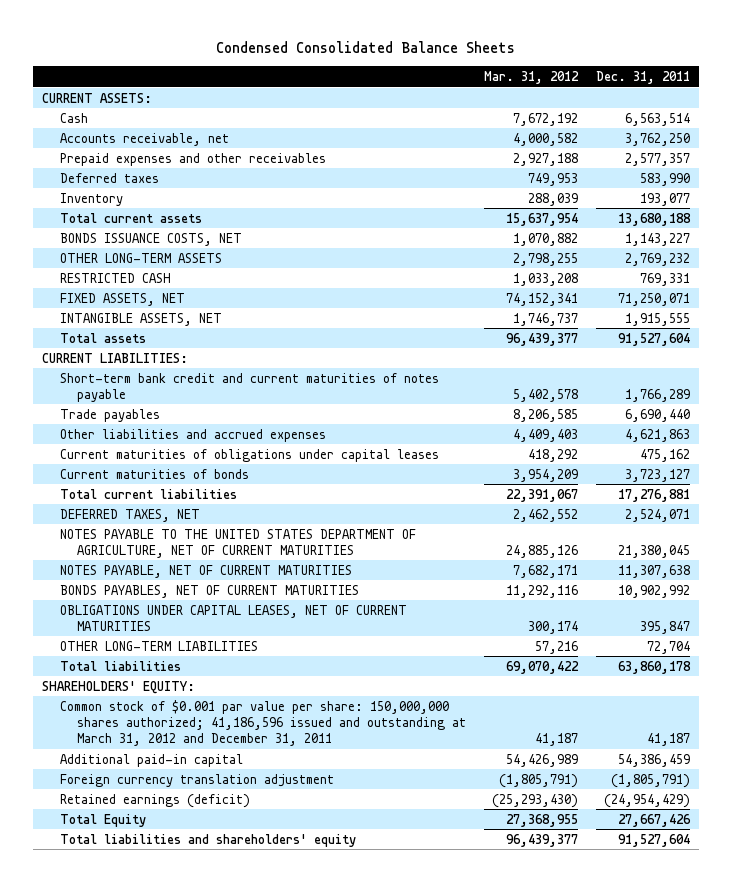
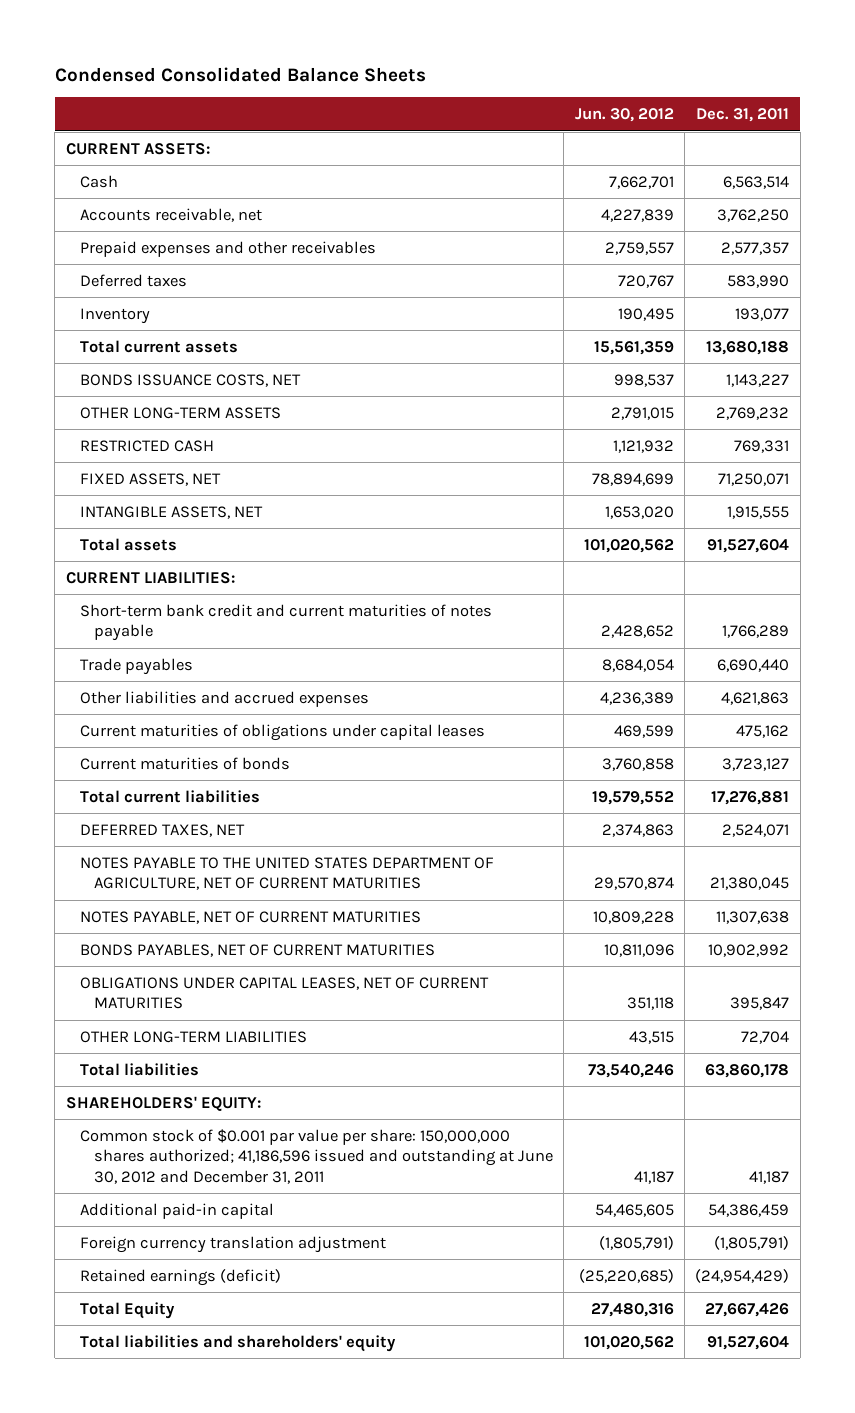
[483,70,579,84] Mar. 31, 2012 -> none
none -> [574,108,674,123] Jun. 30, 2012
[59,699,466,747] Common stock of $0.001 par value per share: 150,000,000 shares authorized; 41,186,596 issued and outstanding at March 31, 2012 and December 31, 2011 -> [79,1128,553,1184] Common stock of $0.001 par value per share: 150,000,000 shares authorized; 41,186,596 issued and outstanding at June 30, 2012 and December 31, 2011

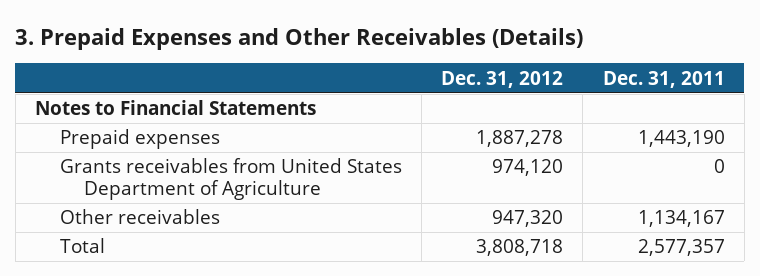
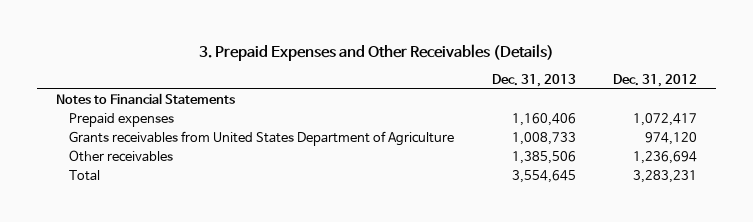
[602,70,725,88] Dec. 31, 2011 -> none
none -> [491,73,576,87] Dec. 31, 2013
[476,130,564,148] 1,887,278 -> [632,113,697,127] 1,072,417
[492,210,564,228] 947,320 -> [632,151,697,165] 1,236,694
[476,239,564,257] 3,808,718 -> [632,170,697,184] 3,283,231

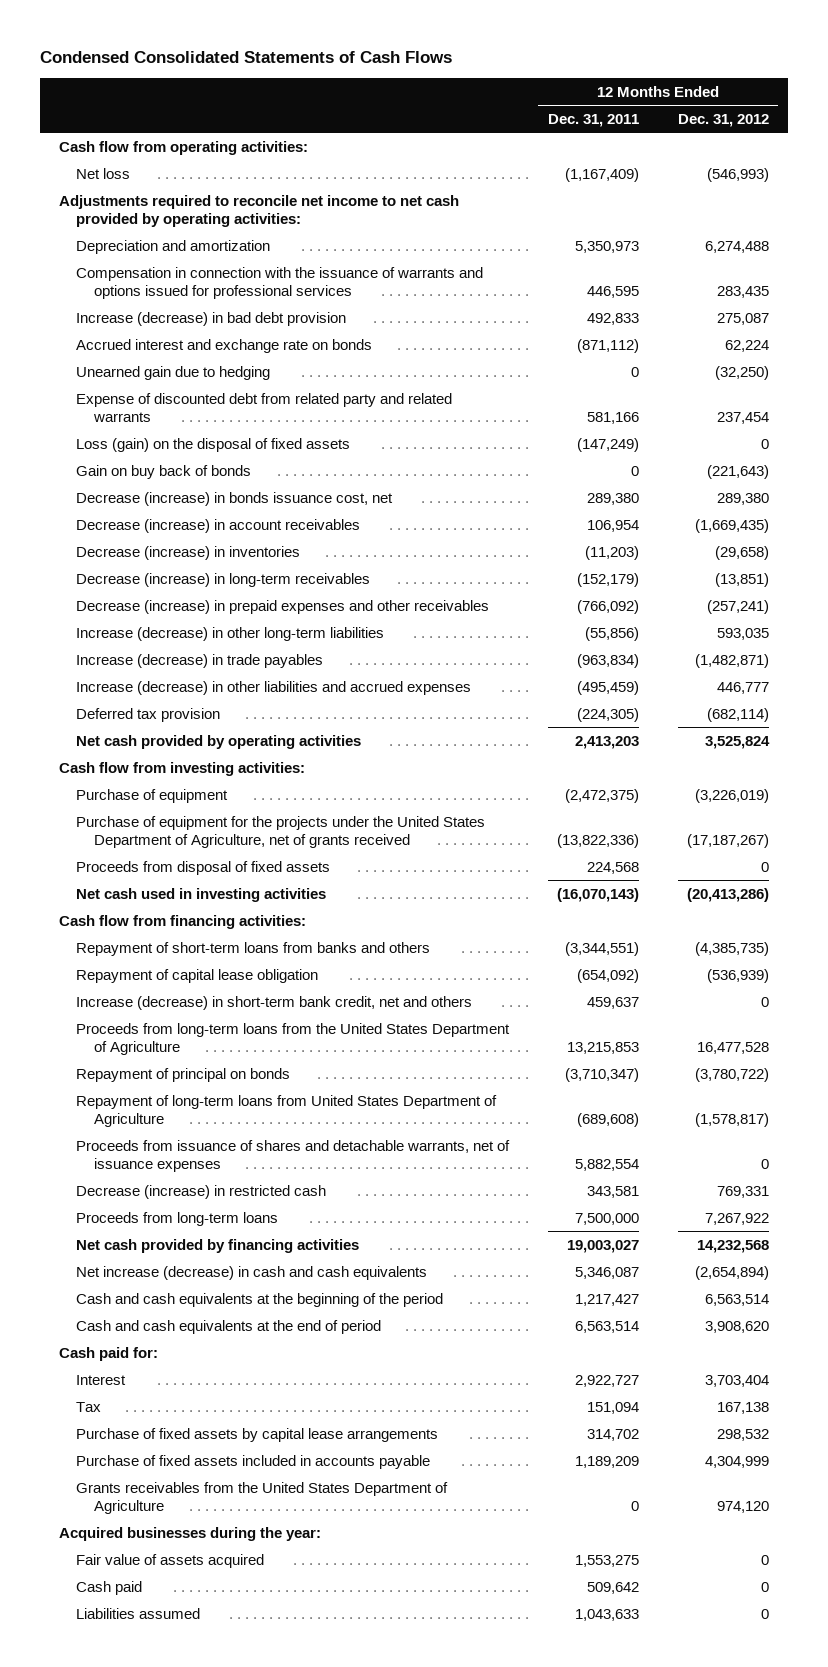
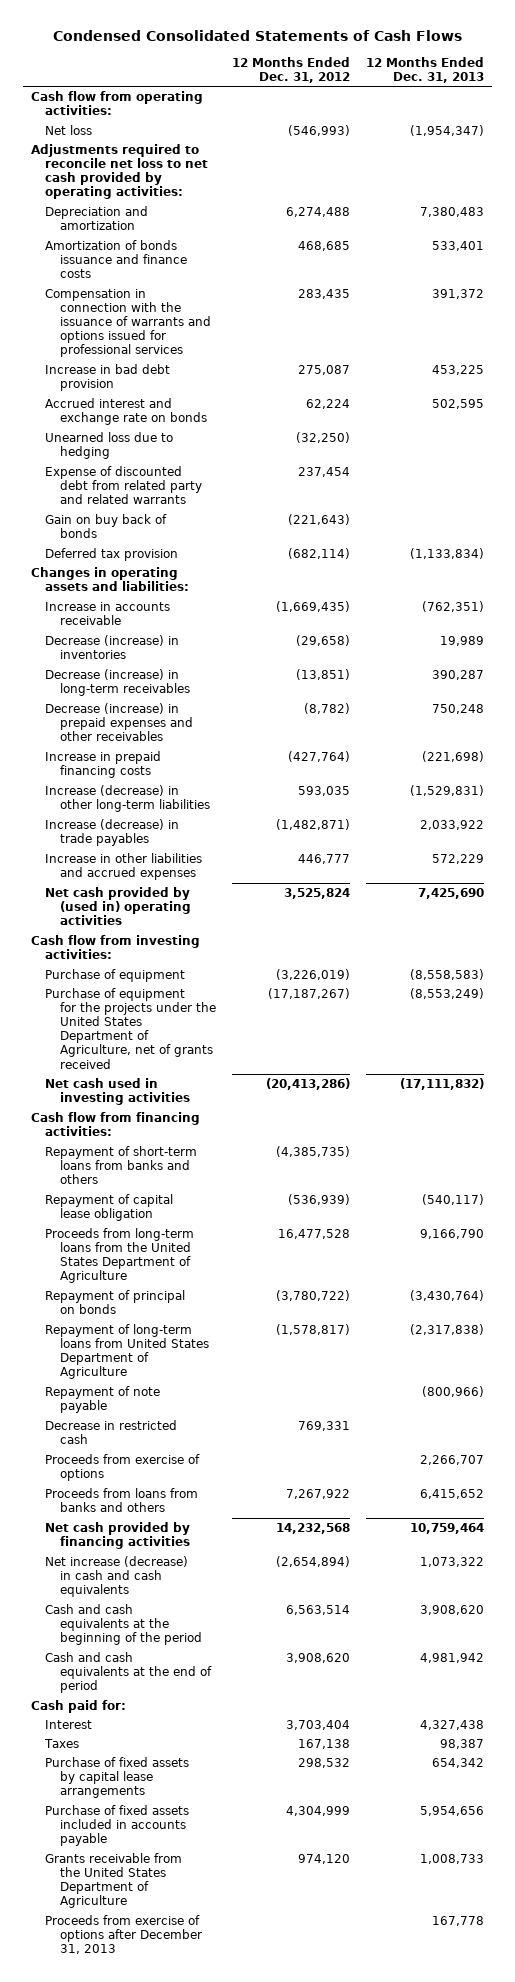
[548,113,640,127] Dec. 31, 2011 -> none
none -> [366,56,485,83] 12 Months Ended Dec. 31, 2013
[59,194,460,227] Adjustments required to reconcile net income to net cash provided by operating activities: -> [30,143,209,200] Adjustments required to reconcile net loss to net cash provided by operating activities:
none -> [45,239,187,279] Amortization of bonds issuance and finance costs
[76,311,347,326] Increase (decrease) in bad debt provision -> [45,363,171,392] Increase in bad debt provision
[76,365,271,380] Unearned gain due to hedging -> [45,431,174,460] Unearned loss due to hedging
[76,437,351,452] Loss (gain) on the disposal of fixed assets -> none
[76,491,394,506] Decrease (increase) in bonds issuance cost, net -> none
[76,707,221,722] Deferred tax provision -> [45,547,179,561] Deferred tax provision
none -> [30,566,190,592] Changes in operating assets and liabilities:
[76,518,361,533] Decrease (increase) in account receivables -> [45,601,171,626] Increase in accounts receivable
[706,599,769,614] (257,241) -> [304,702,351,714] (8,782)
none -> [45,750,162,779] Increase in prepaid financing costs
[76,680,472,695] Increase (decrease) in other liabilities and accrued expenses -> [45,852,203,881] Increase in other liabilities and accrued expenses
[76,734,362,749] Net cash provided by operating activities -> [45,886,191,926] Net cash provided by (used in) operating activities
[76,860,331,875] Proceeds from disposal of fixed assets -> none
[76,995,473,1010] Increase (decrease) in short-term bank credit, net and others -> none
[76,1139,511,1172] Proceeds from issuance of shares and detachable warrants, net of issuance expenses -> none
none -> [45,1385,161,1414] Repayment of note payable
[76,1184,327,1199] Decrease (increase) in restricted cash -> [45,1419,178,1445] Decrease in restricted cash
none -> [45,1453,201,1482] Proceeds from exercise of options
[76,1211,279,1226] Proceeds from long-term loans -> [45,1487,199,1513] Proceeds from loans from banks and others
[76,1401,102,1412] Tax -> [44,1738,80,1748] Taxes
[59,1526,322,1541] Acquired businesses during the year: -> none
[76,1553,265,1568] Fair value of assets acquired -> none
[76,1580,143,1595] Cash paid -> none
[76,1607,201,1619] Liabilities assumed -> none
[76,1481,449,1514] Grants receivables from the United States Department of Agriculture -> [45,1852,183,1909] Grants receivable from the United States Department of Agriculture
none -> [45,1914,202,1955] Proceeds from exercise of options after December 31, 2013

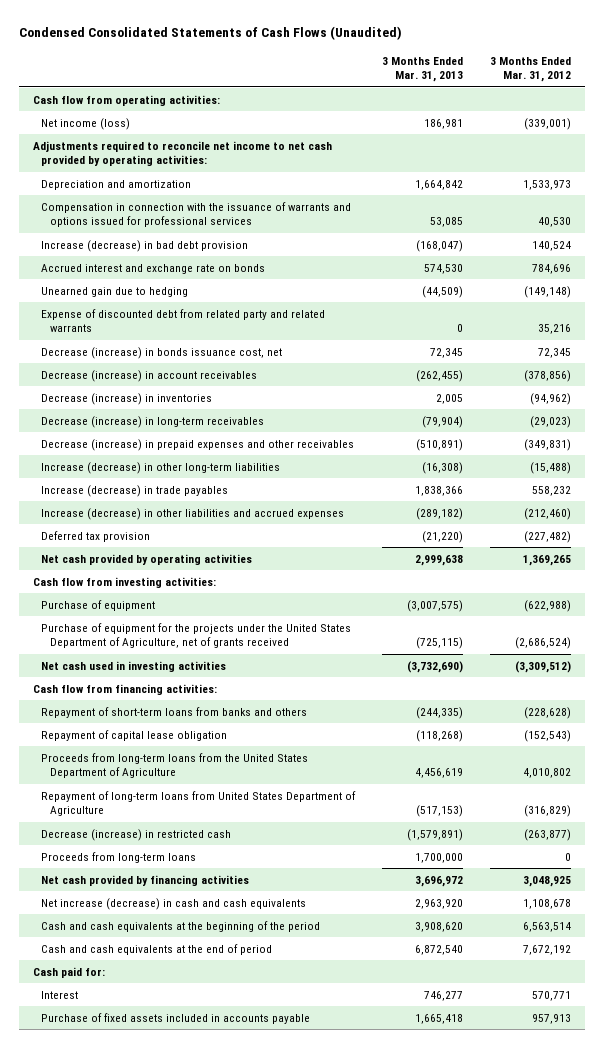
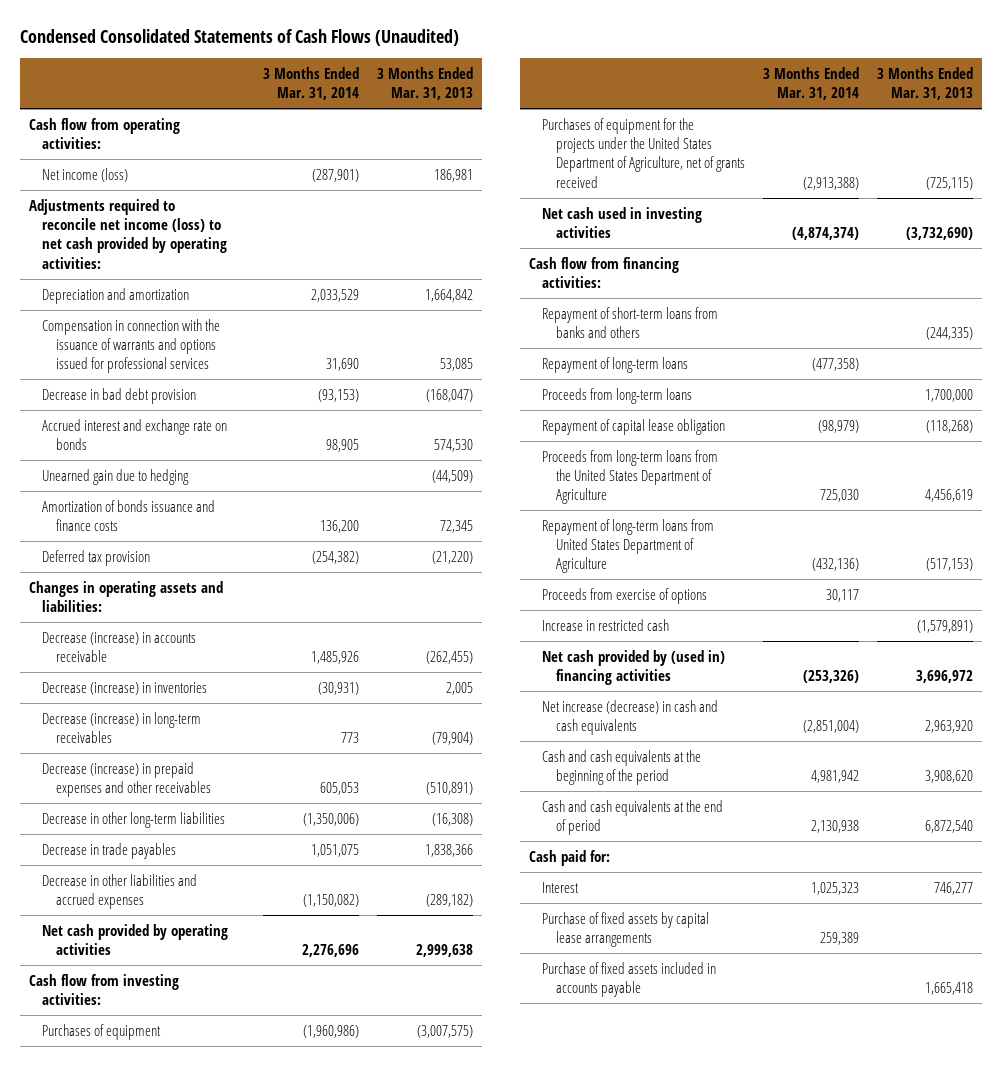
[490,56,572,83] 3 Months Ended Mar. 31, 2012 -> none
none -> [262,66,359,101] 3 Months Ended Mar. 31, 2014
[32,140,332,167] Adjustments required to reconcile net income to net cash provided by operating activities: -> [28,198,228,269] Adjustments required to reconcile net income (loss) to net cash provided by operating activities:
[41,239,249,252] Increase (decrease) in bad debt provision -> [42,387,197,404] Decrease in bad debt provision
[41,308,326,333] Expense of discounted debt from related party and related warrants -> none
[41,346,283,359] Decrease (increase) in bonds issuance cost, net -> [42,499,216,532] Amortization of bonds issuance and finance costs
[41,530,151,542] Deferred tax provision -> [42,549,151,566] Deferred tax provision
none -> [28,580,223,613] Changes in operating assets and liabilities:
[41,369,258,382] Decrease (increase) in account receivables -> [42,631,197,663] Decrease (increase) in accounts receivable
[41,461,281,474] Increase (decrease) in other long-term liabilities -> [42,811,226,828] Decrease in other long-term liabilities
[41,484,229,497] Increase (decrease) in trade payables -> [42,842,177,859] Decrease in trade payables
[41,507,345,520] Increase (decrease) in other liabilities and accrued expenses -> [42,873,198,910] Decrease in other liabilities and accrued expenses
[41,599,156,611] Purchase of equipment -> [42,1023,162,1040] Purchases of equipment
[41,622,352,649] Purchase of equipment for the projects under the United States Department of Agriculture, net of grants received -> [542,117,745,188] Purchases of equipment for the projects under the United States Department of Agriculture, net of grants received
none -> [542,356,689,373] Repayment of long-term loans
[41,851,197,863] Proceeds from long-term loans -> [542,387,693,404] Proceeds from long-term loans
none -> [542,587,708,604] Proceeds from exercise of options
[41,828,232,841] Decrease (increase) in restricted cash -> [542,618,670,631] Increase in restricted cash
[41,874,250,886] Net cash provided by financing activities -> [542,649,726,686] Net cash provided by (used in) financing activities
none -> [542,911,710,948] Purchase of fixed assets by capital lease arrangements

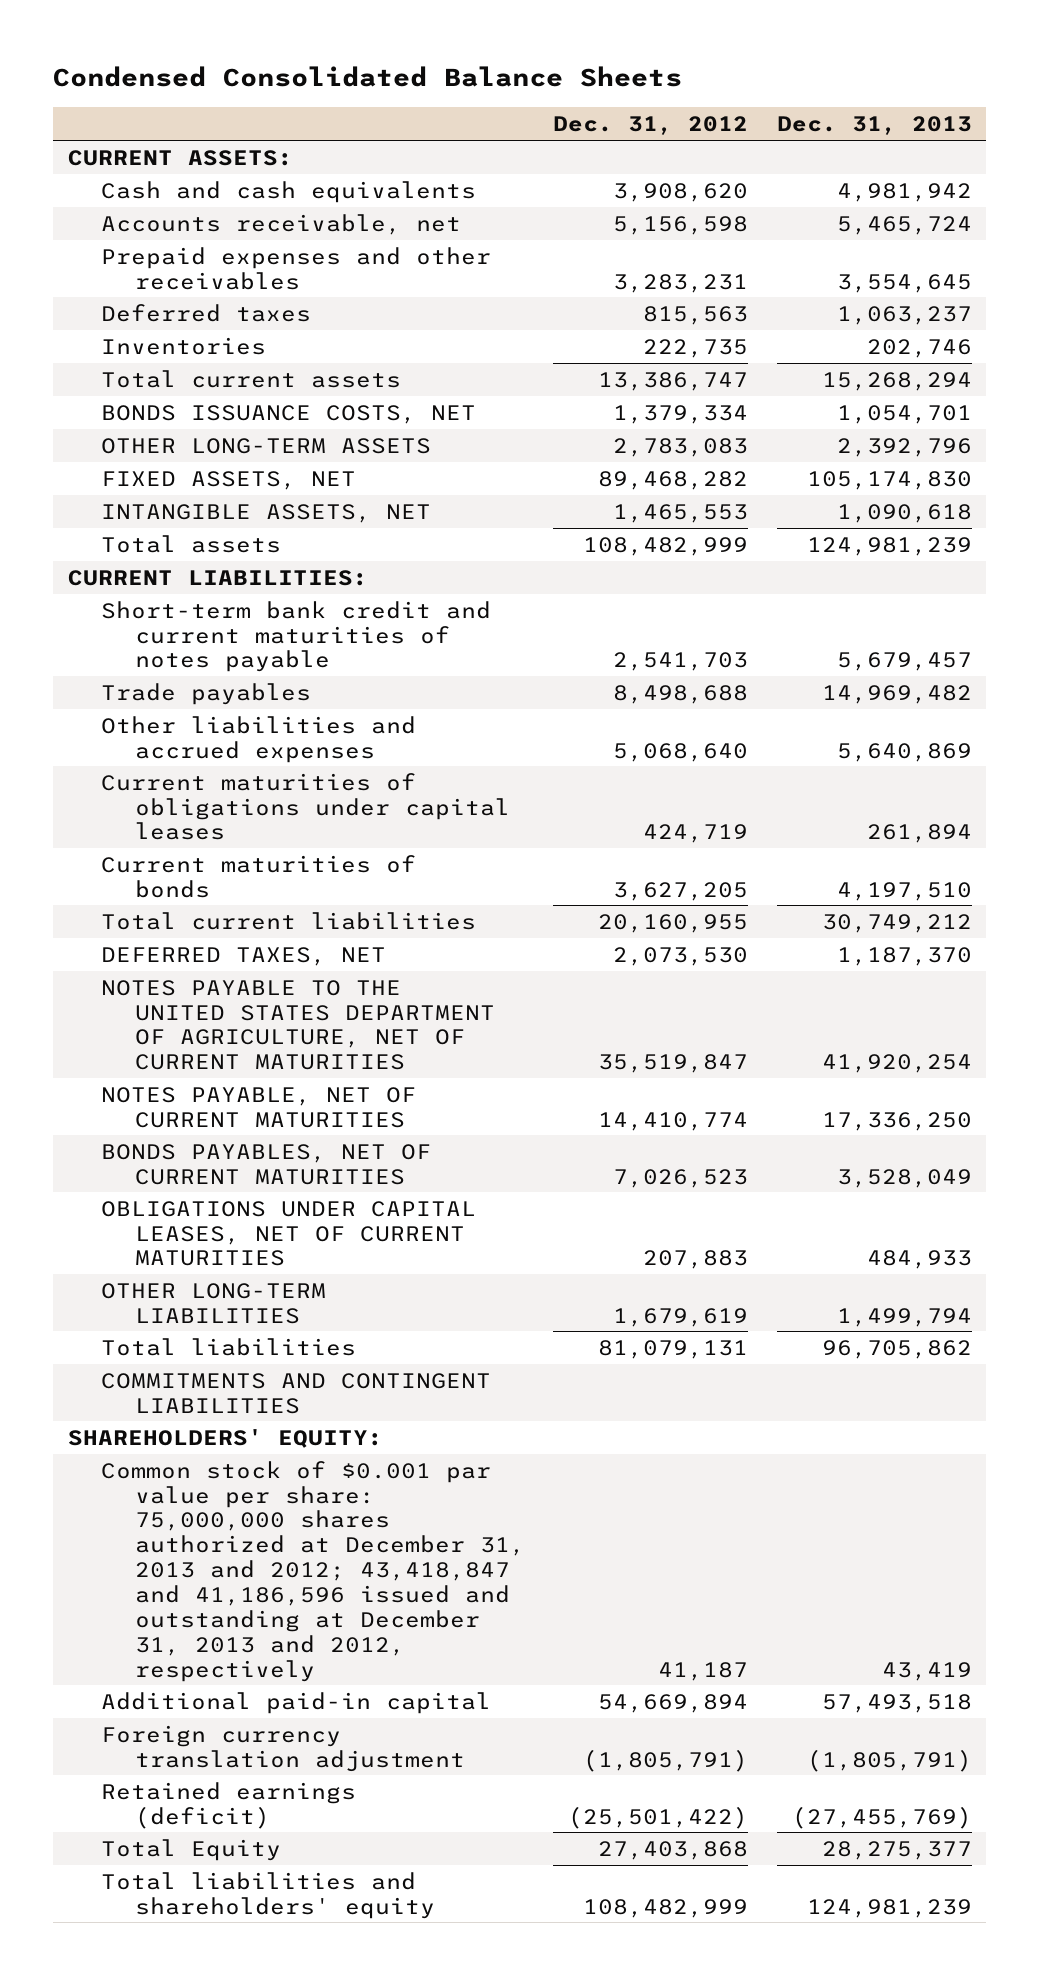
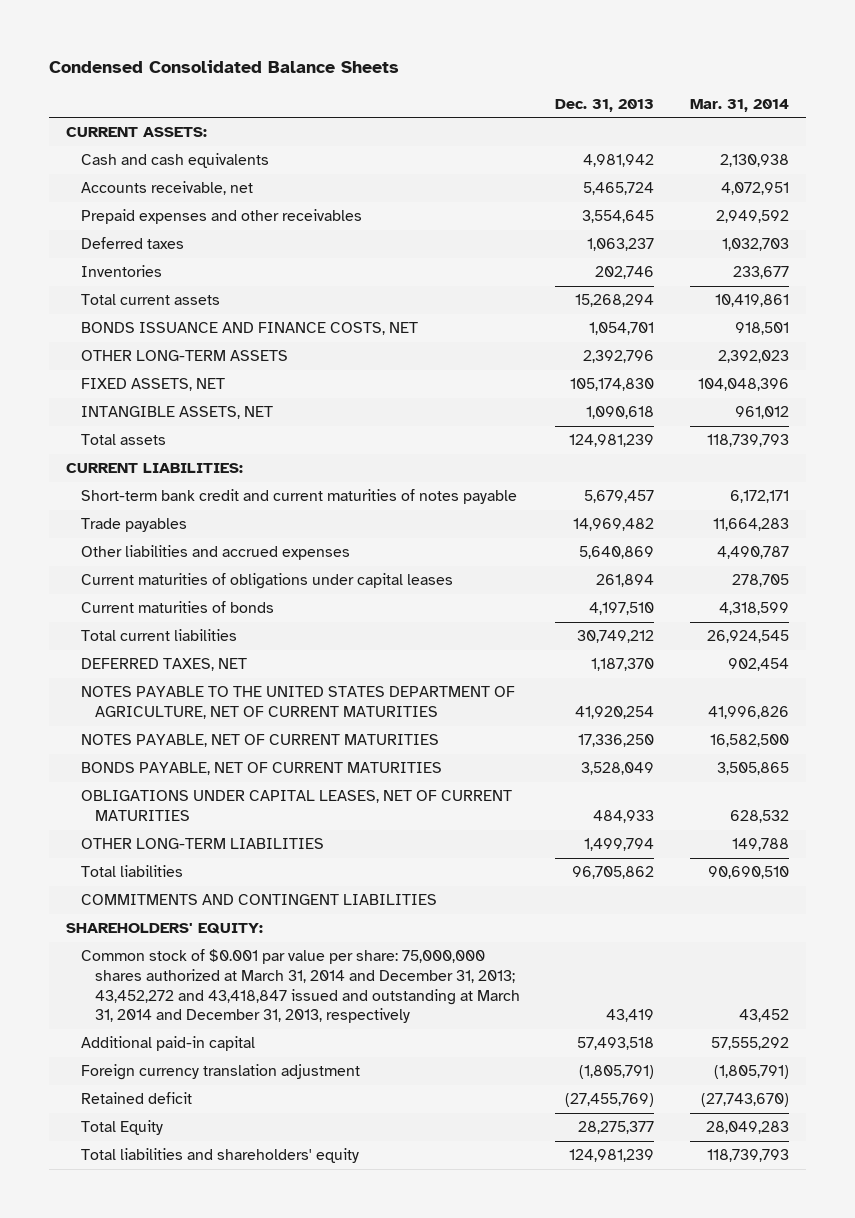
[553,116,749,136] Dec. 31, 2012 -> none
none -> [689,98,789,112] Mar. 31, 2014
[101,404,477,424] BONDS ISSUANCE COSTS, NET -> [80,322,418,336] BONDS ISSUANCE AND FINANCE COSTS, NET
[101,1143,432,1185] BONDS PAYABLES, NET OF CURRENT MATURITIES -> [80,762,442,776] BONDS PAYABLE, NET OF CURRENT MATURITIES
[101,1460,525,1682] Common stock of $0.001 par value per share: 75,000,000 shares authorized at December 31, 2013 and 2012; 43,418,847 and 41,186,596 issued and outstanding at December 31, 2013 and 2012, respectively -> [80,949,521,1024] Common stock of $0.001 par value per share: 75,000,000 shares authorized at March 31, 2014 and December 31, 2013; 43,452,272 and 43,418,847 issued and outstanding at March 31, 2014 and December 31, 2013, respectively
[101,1781,357,1829] Retained earnings (deficit) -> [80,1092,192,1105] Retained deficit

